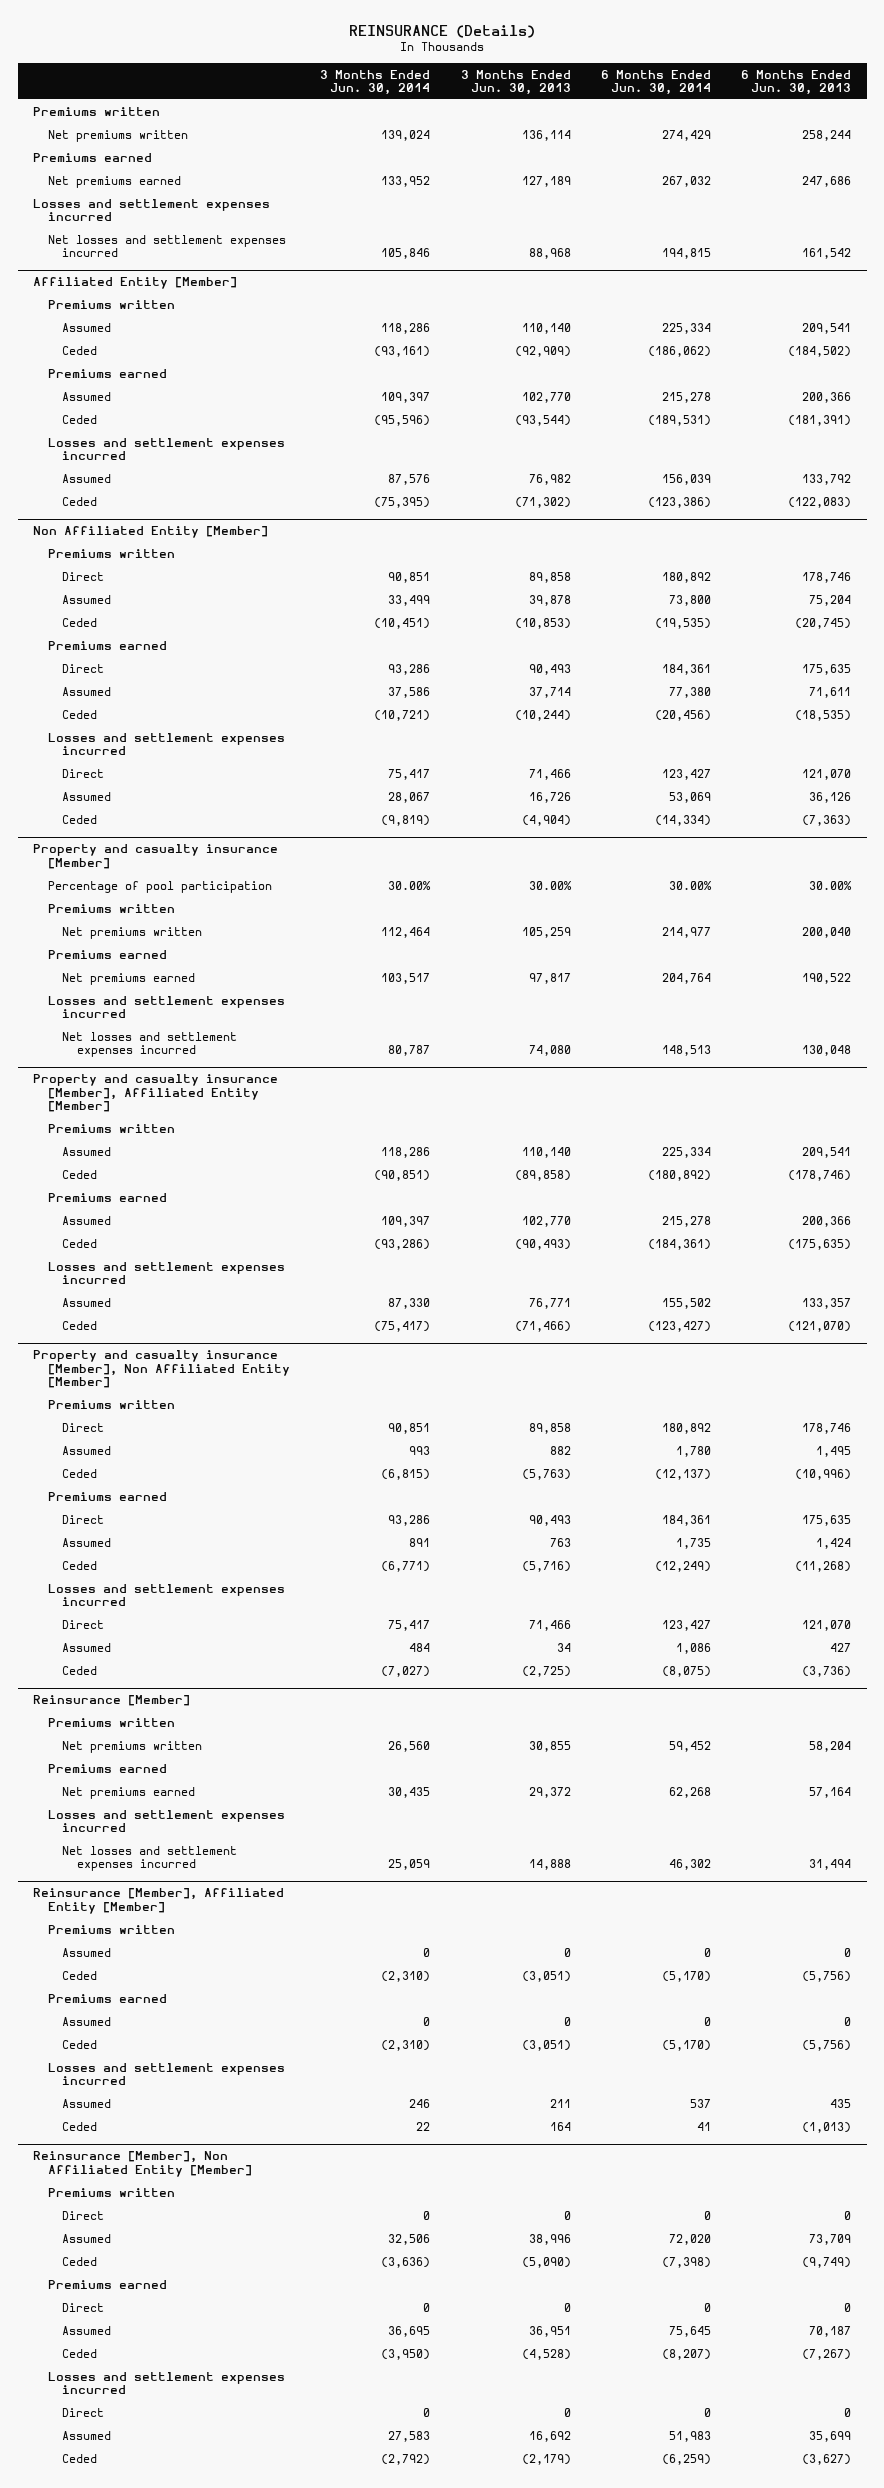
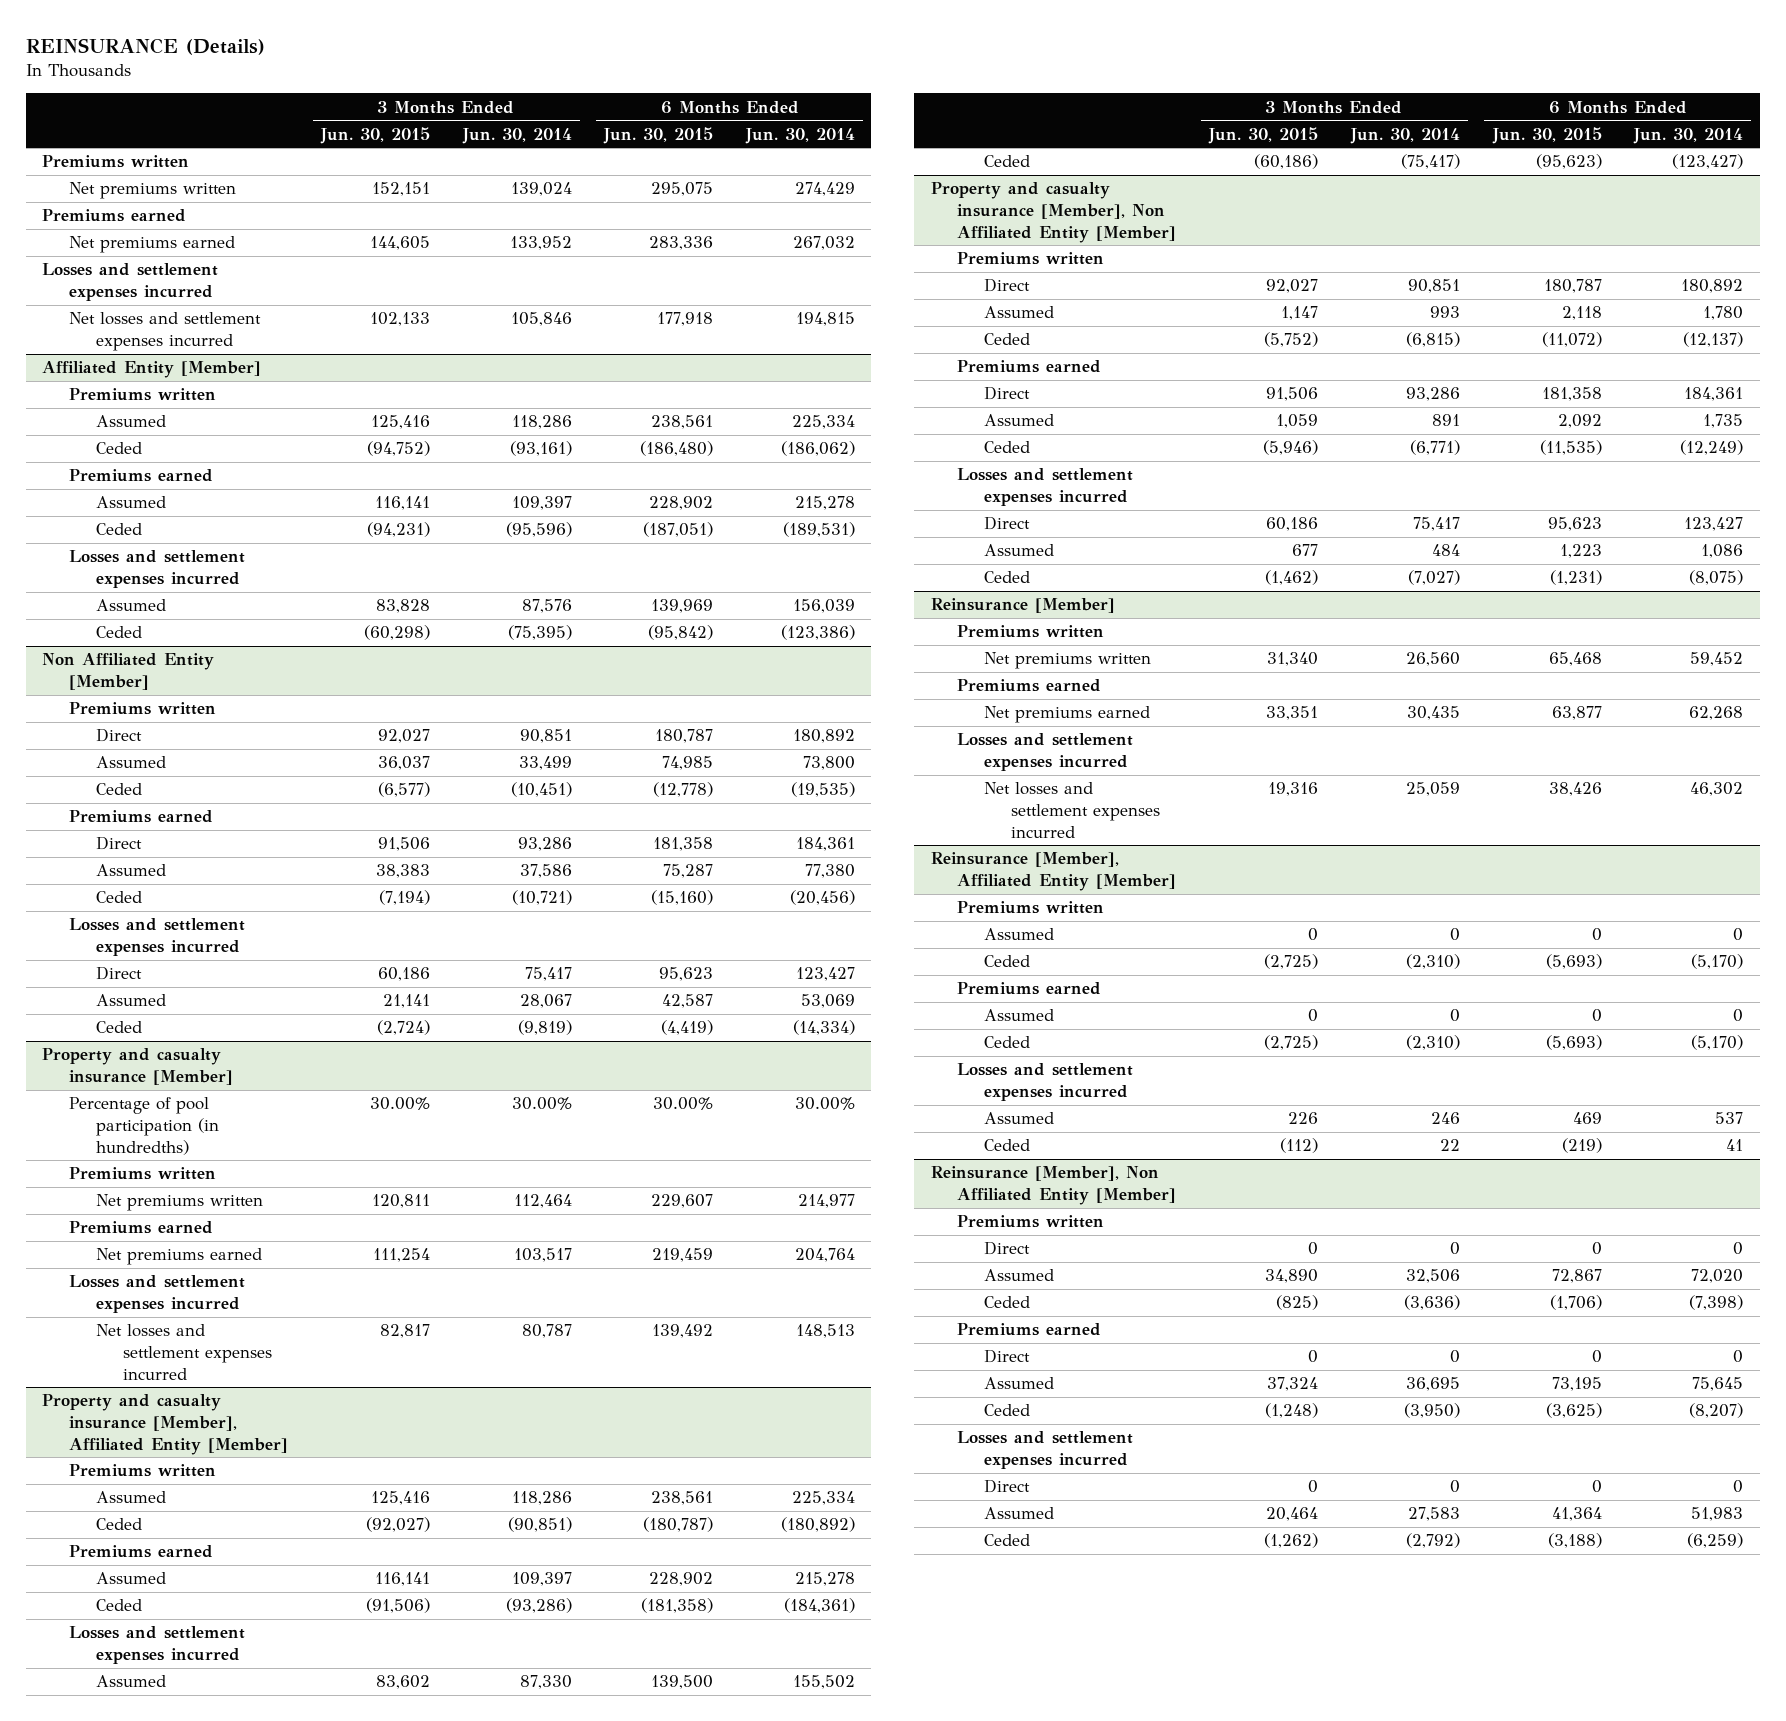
[460,69,571,95] 3 Months Ended Jun. 30, 2013 -> none
[741,69,852,95] 6 Months Ended Jun. 30, 2013 -> none
none -> [319,126,430,144] Jun. 30, 2015
none -> [603,126,714,144] Jun. 30, 2015
[47,880,272,893] Percentage of pool participation -> [69,1097,219,1155] Percentage of pool participation (in hundredths)

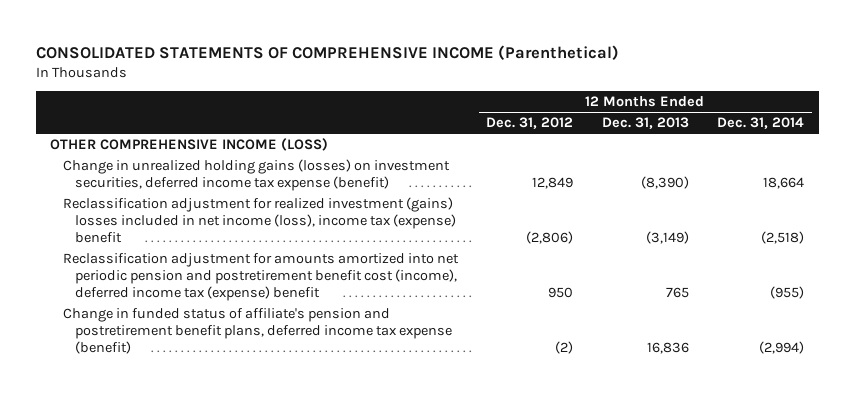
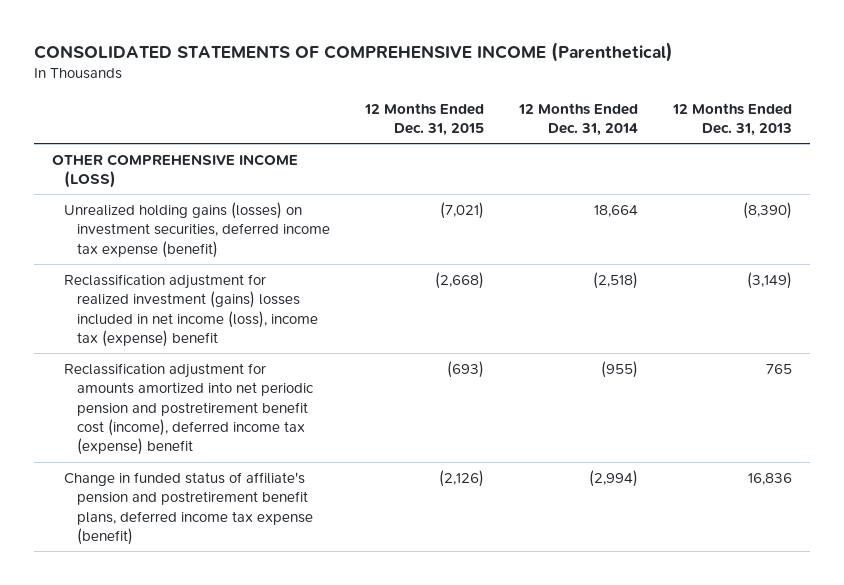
[486,117,574,130] Dec. 31, 2012 -> none
none -> [363,102,484,136] 12 Months Ended Dec. 31, 2015
[62,158,450,191] Change in unrealized holding gains (losses) on investment securities, deferred income tax expense (benefit) -> [64,201,330,258] Unrealized holding gains (losses) on investment securities, deferred income tax expense (benefit)

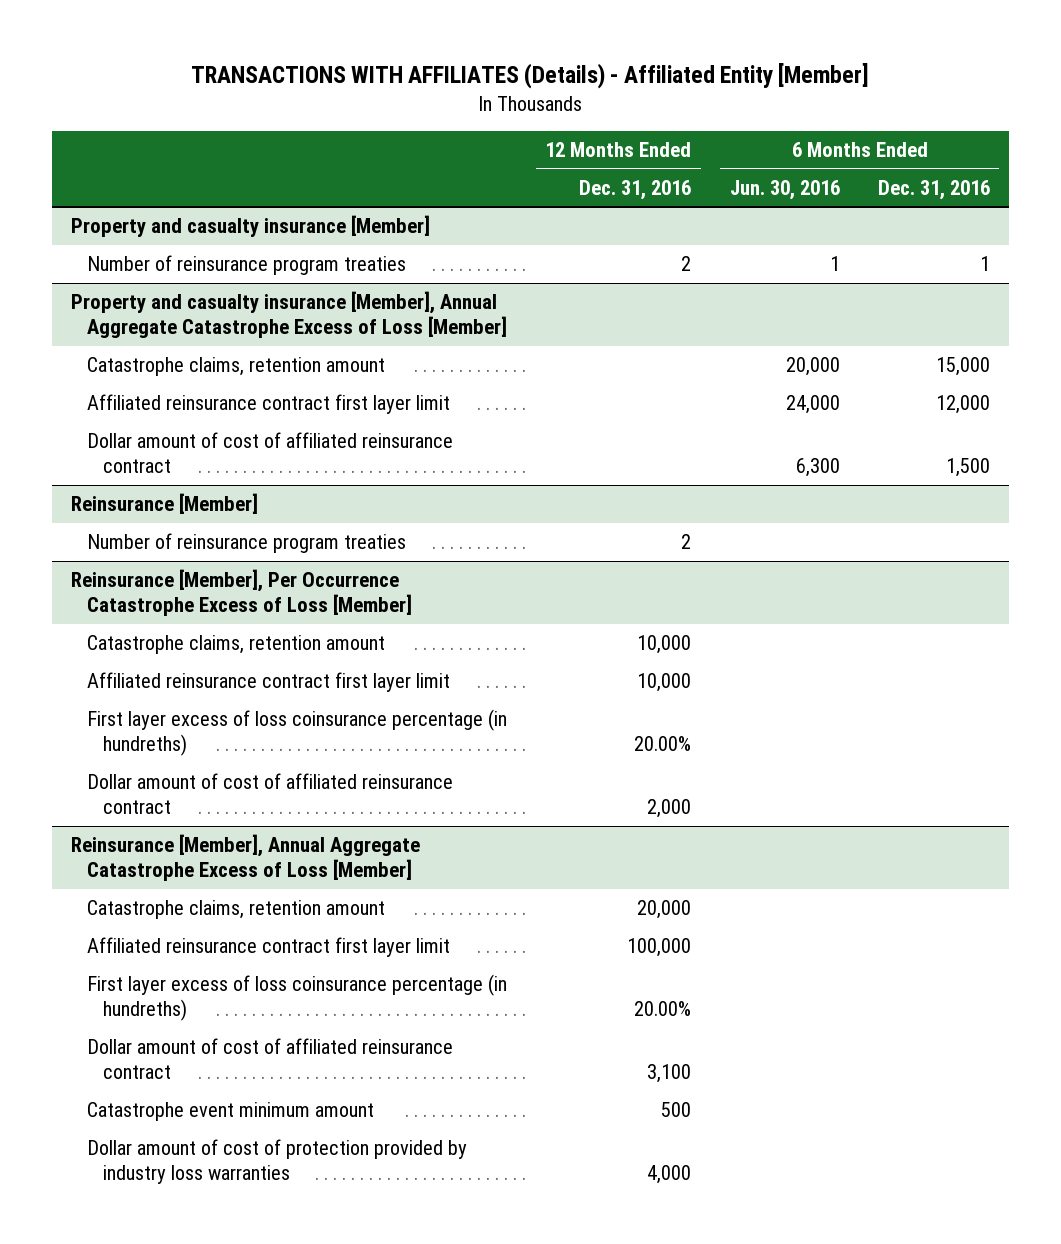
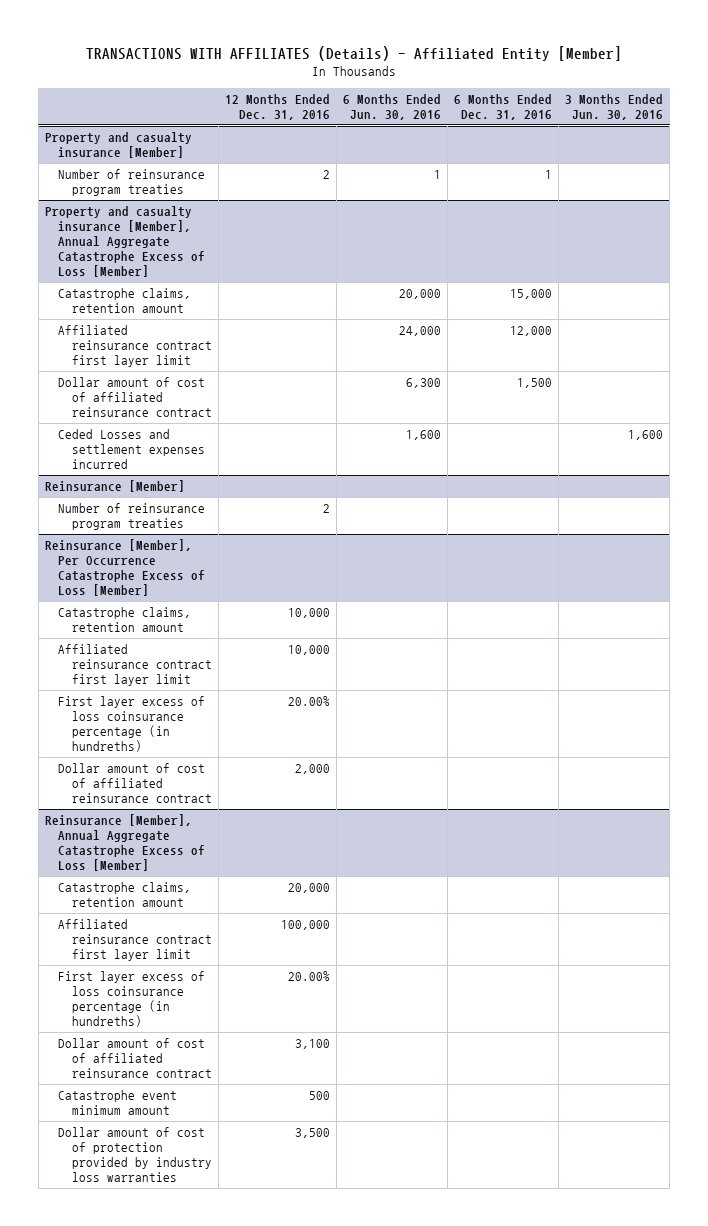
none -> [565,93,664,120] 3 Months Ended Jun. 30, 2016
none -> [58,429,206,470] Ceded Losses and settlement expenses incurred
[647,1165,692,1185] 4,000 -> [295,1128,331,1139] 3,500

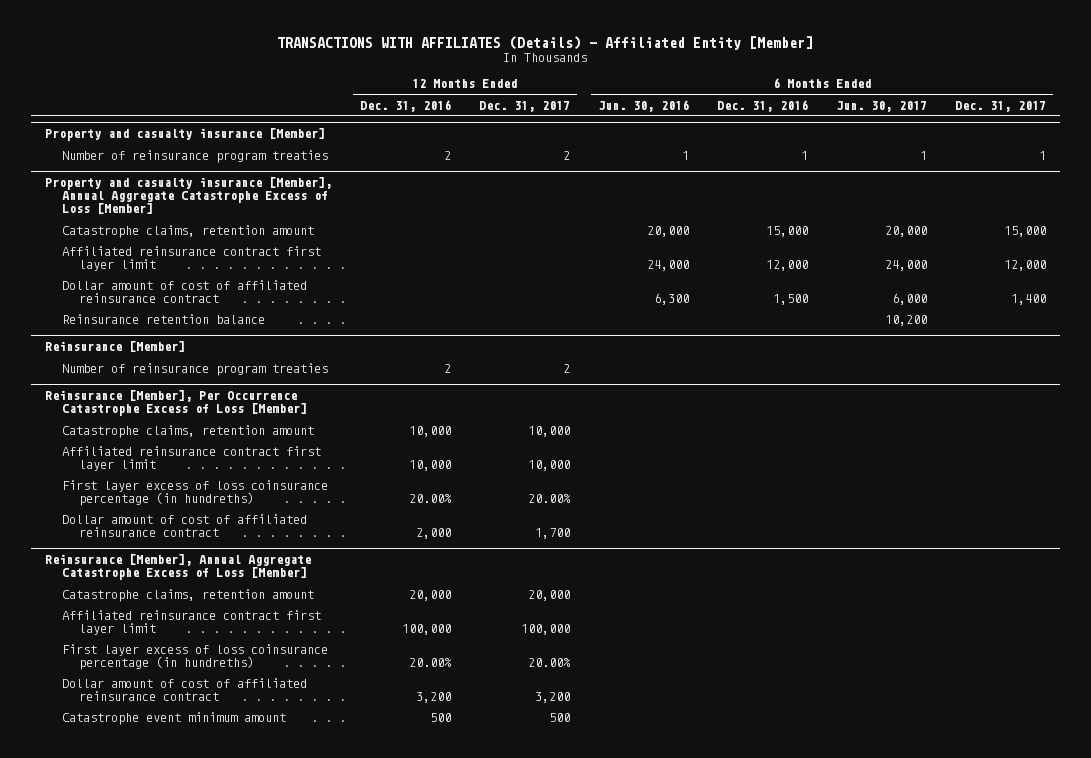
[565,93,664,120] 3 Months Ended Jun. 30, 2016 -> none
none -> [479,100,571,112] Dec. 31, 2017
none -> [835,100,927,112] Jun. 30, 2017
none -> [954,100,1046,112] Dec. 31, 2017
[58,429,206,470] Ceded Losses and settlement expenses incurred -> none
none -> [62,313,266,324] Reinsurance retention balance
[295,1039,331,1050] 3,100 -> [416,691,452,703] 3,200
[58,1127,213,1183] Dollar amount of cost of protection provided by industry loss warranties -> none

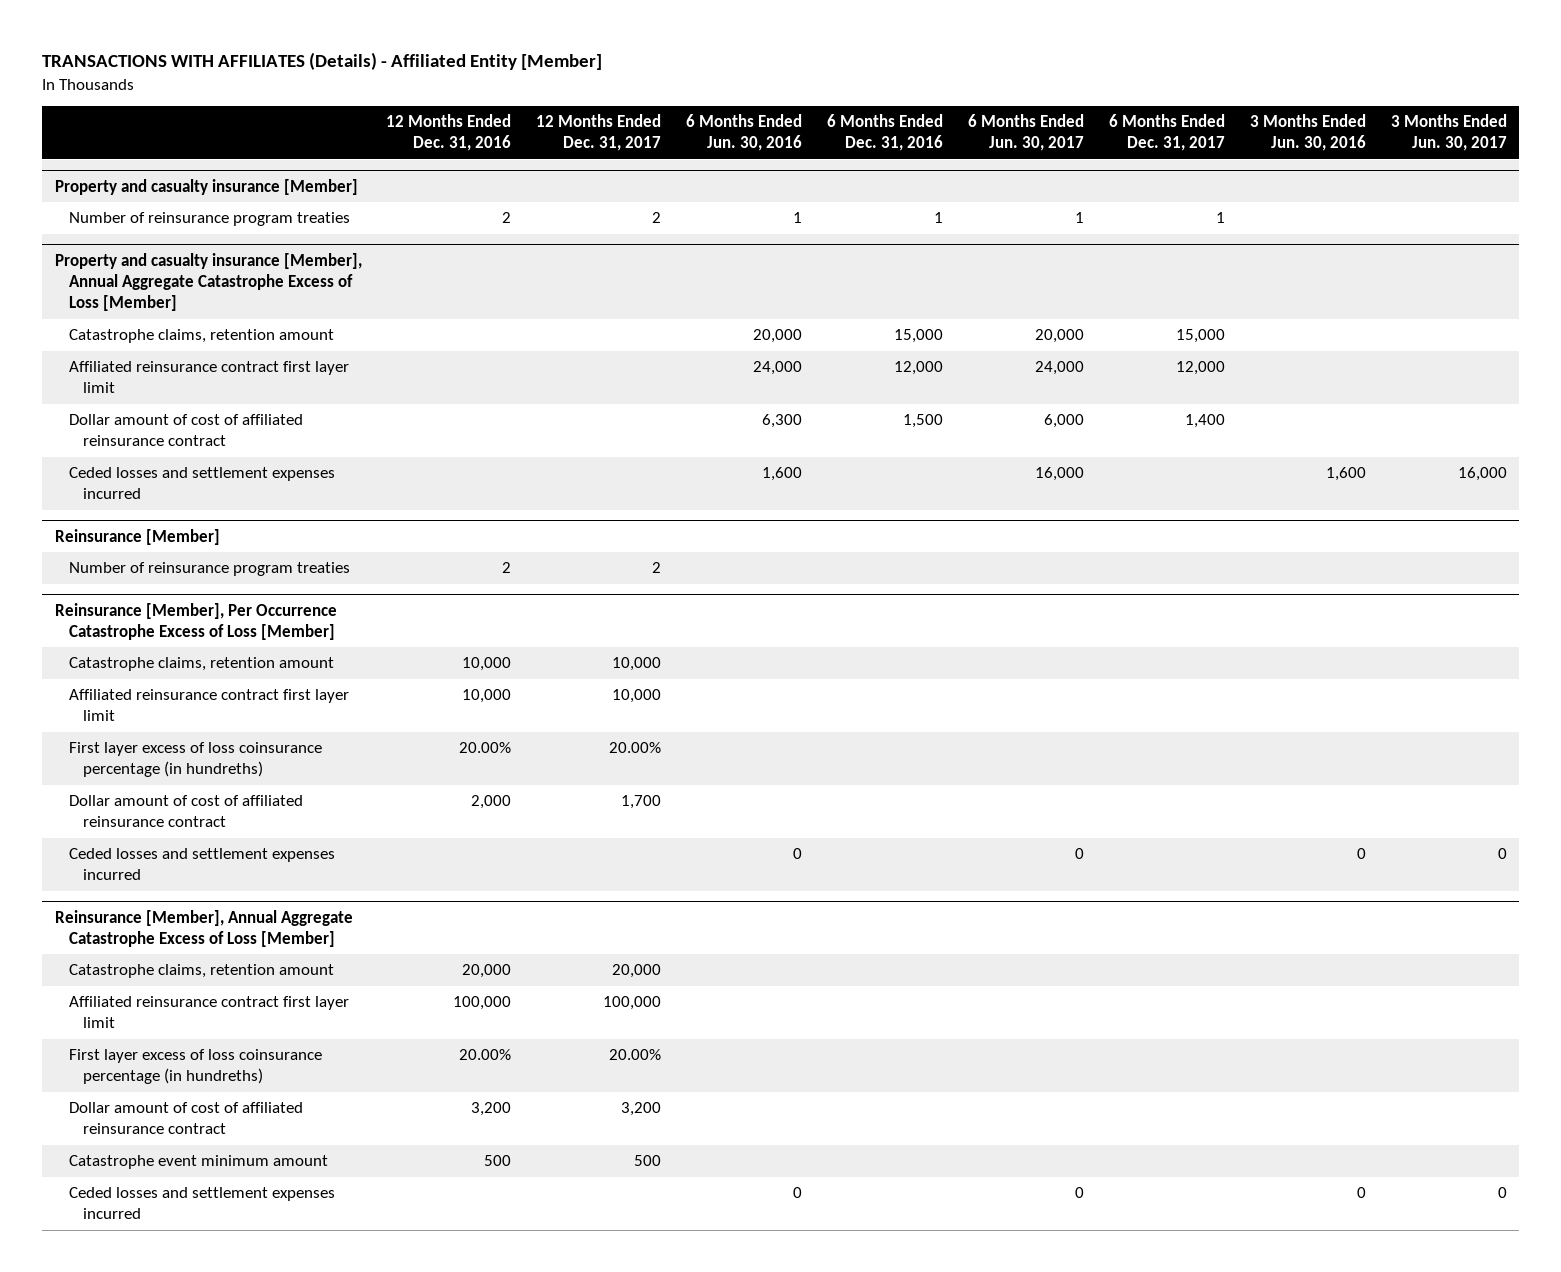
none -> [1250,114,1367,152] 3 Months Ended Jun. 30, 2016
none -> [1390,114,1507,152] 3 Months Ended Jun. 30, 2017
[62,313,266,324] Reinsurance retention balance -> none
none -> [68,467,335,500] Ceded losses and settlement expenses incurred
none -> [68,848,335,881] Ceded losses and settlement expenses incurred
none -> [68,1187,335,1220] Ceded losses and settlement expenses incurred

